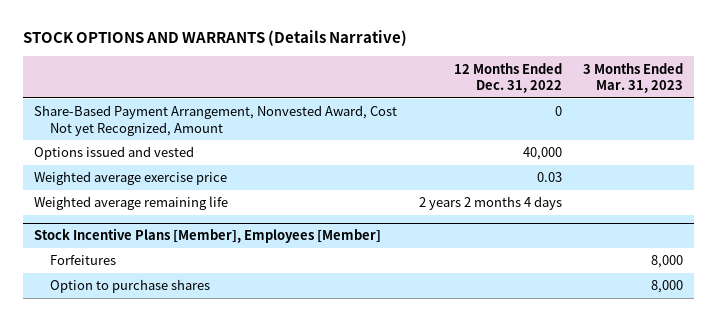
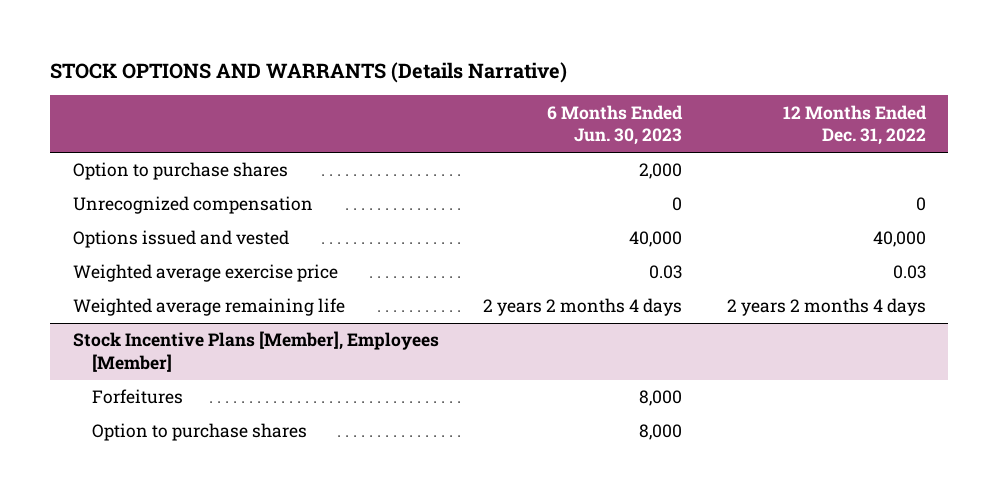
[583,62,684,93] 3 Months Ended Mar. 31, 2023 -> none
none -> [547,104,684,146] 6 Months Ended Jun. 30, 2023
none -> [72,162,288,181] Option to purchase shares
[33,105,397,136] Share-Based Payment Arrangement, Nonvested Award, Cost Not yet Recognized, Amount -> [72,196,313,215] Unrecognized compensation

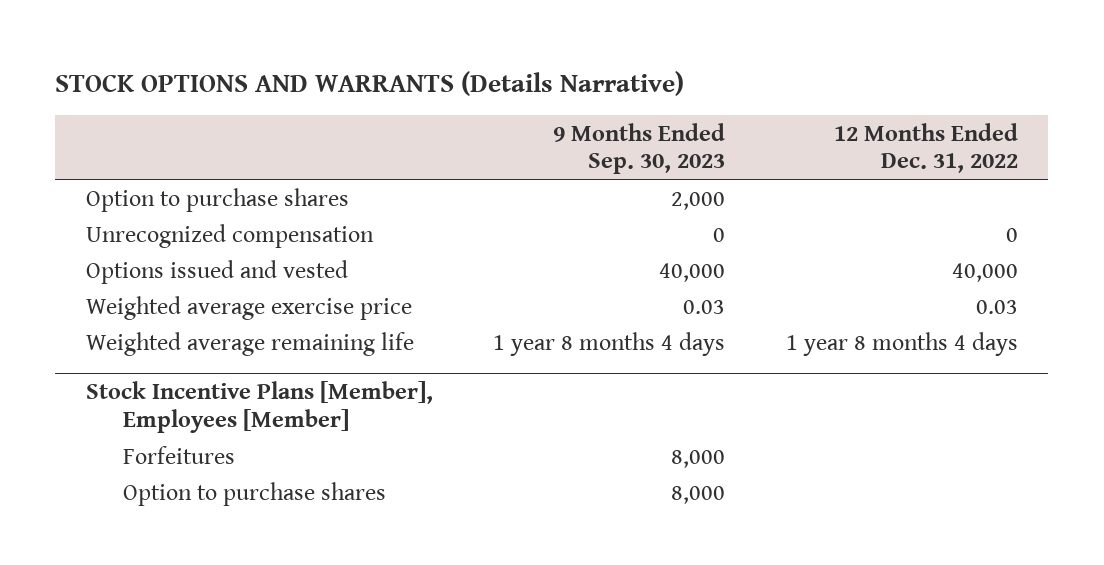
[547,104,684,146] 6 Months Ended Jun. 30, 2023 -> none
none -> [553,122,726,175] 9 Months Ended Sep. 30, 2023
[726,298,926,317] 2 years 2 months 4 days -> [786,331,1019,356] 1 year 8 months 4 days

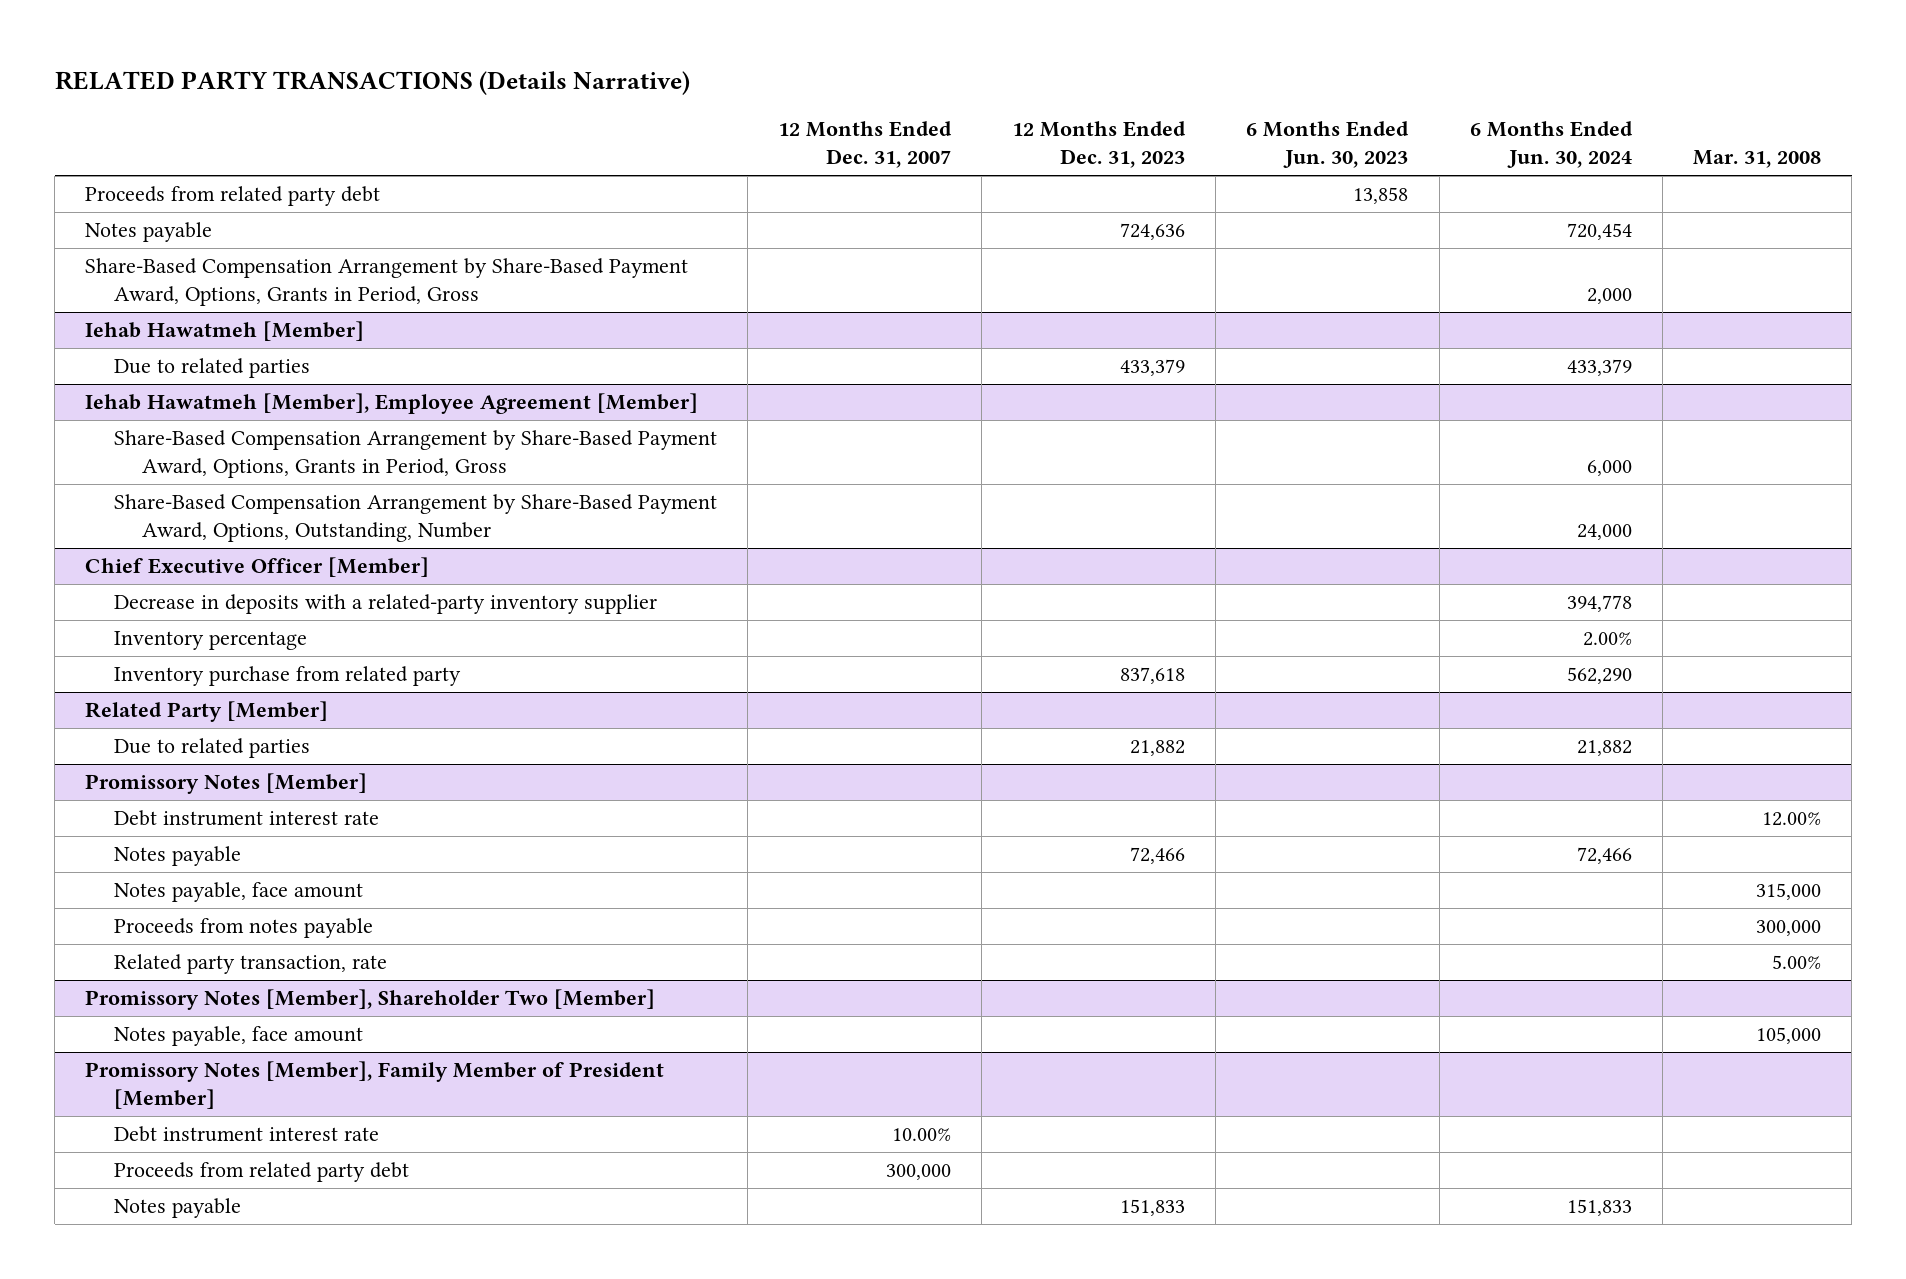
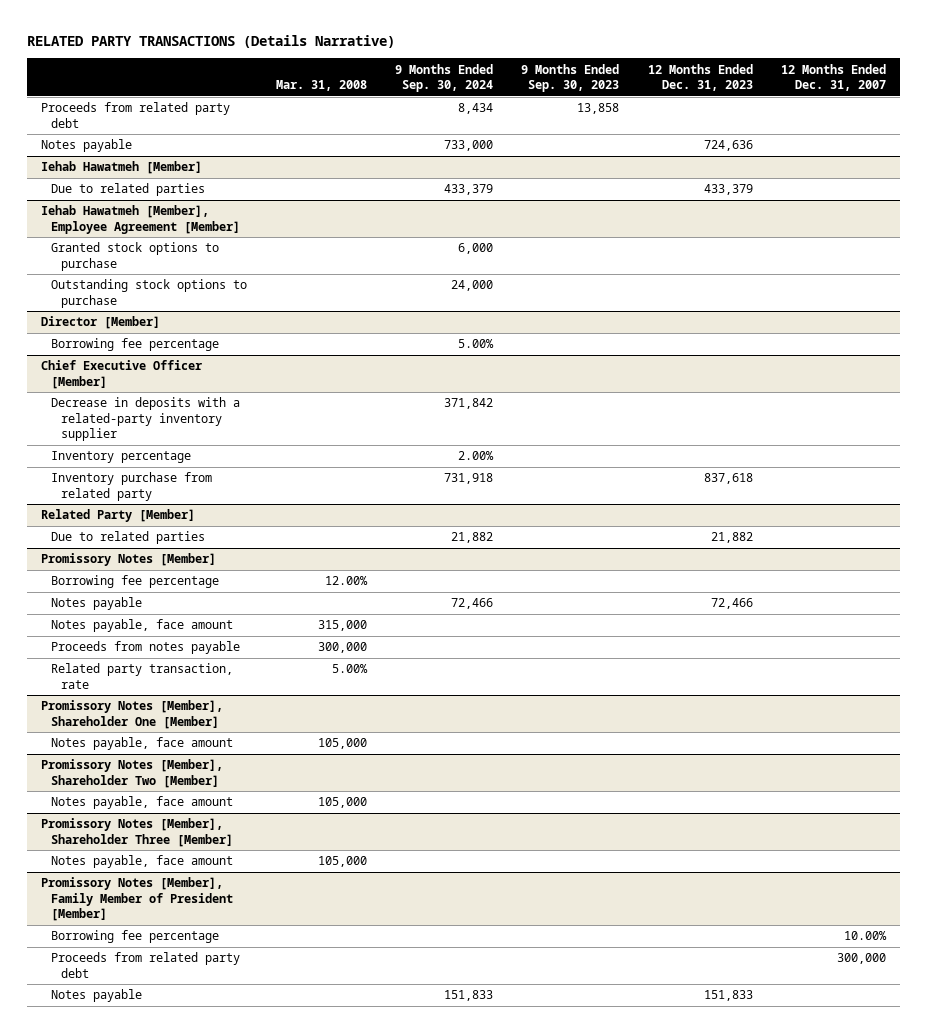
[1246,121,1410,169] 6 Months Ended Jun. 30, 2023 -> none
[1469,121,1633,169] 6 Months Ended Jun. 30, 2024 -> none
none -> [395,63,494,93] 9 Months Ended Sep. 30, 2024
none -> [521,63,620,93] 9 Months Ended Sep. 30, 2023
[85,258,689,307] Share-Based Compensation Arrangement by Share-Based Payment Award, Options, Grants in Period, Gross -> none
[113,430,717,479] Share-Based Compensation Arrangement by Share-Based Payment Award, Options, Grants in Period, Gross -> [51,242,220,271] Granted stock options to purchase
[113,494,717,543] Share-Based Compensation Arrangement by Share-Based Payment Award, Options, Outstanding, Number -> [51,279,248,308] Outstanding stock options to purchase
none -> [41,316,161,330] Director [Member]
none -> [51,338,220,352] Borrowing fee percentage
[113,810,379,827] Debt instrument interest rate -> [51,575,220,589] Borrowing fee percentage
none -> [41,700,224,729] Promissory Notes [Member], Shareholder One [Member]
none -> [51,737,234,751] Notes payable, face amount
none -> [41,818,234,847] Promissory Notes [Member], Shareholder Three [Member]
none -> [51,855,234,869] Notes payable, face amount
[113,1126,379,1143] Debt instrument interest rate -> [51,930,220,944] Borrowing fee percentage

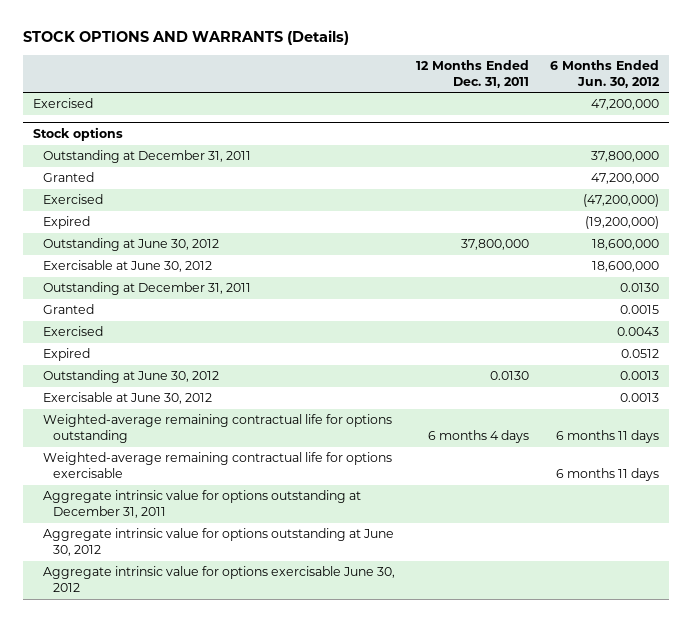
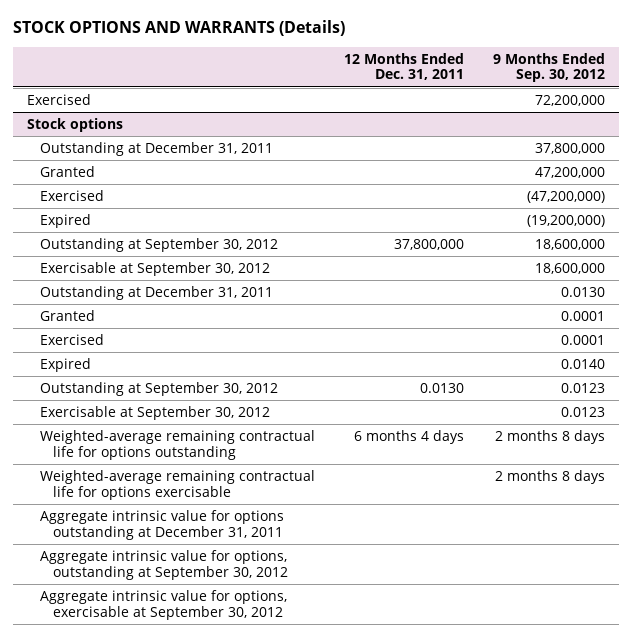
[549,59,660,88] 6 Months Ended Jun. 30, 2012 -> none
none -> [492,52,605,83] 9 Months Ended Sep. 30, 2012
[43,238,220,252] Outstanding at June 30, 2012 -> [39,237,278,252] Outstanding at September 30, 2012
[43,260,213,273] Exercisable at June 30, 2012 -> [39,261,270,276] Exercisable at September 30, 2012
[43,370,220,384] Outstanding at June 30, 2012 -> [39,381,278,396] Outstanding at September 30, 2012
[43,392,213,405] Exercisable at June 30, 2012 -> [39,405,270,420] Exercisable at September 30, 2012
[43,528,395,557] Aggregate intrinsic value for options outstanding at June 30, 2012 -> [39,549,288,580] Aggregate intrinsic value for options, outstanding at September 30, 2012
[43,566,396,593] Aggregate intrinsic value for options exercisable June 30, 2012 -> [39,589,287,620] Aggregate intrinsic value for options, exercisable at September 30, 2012

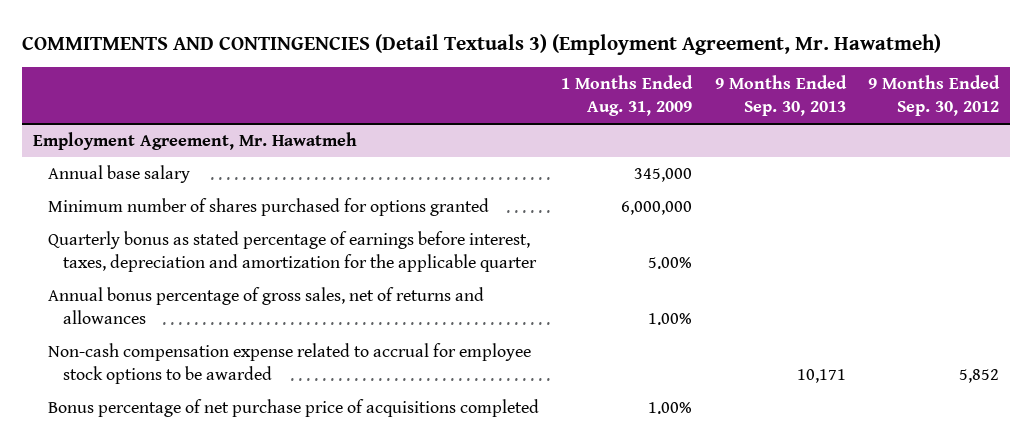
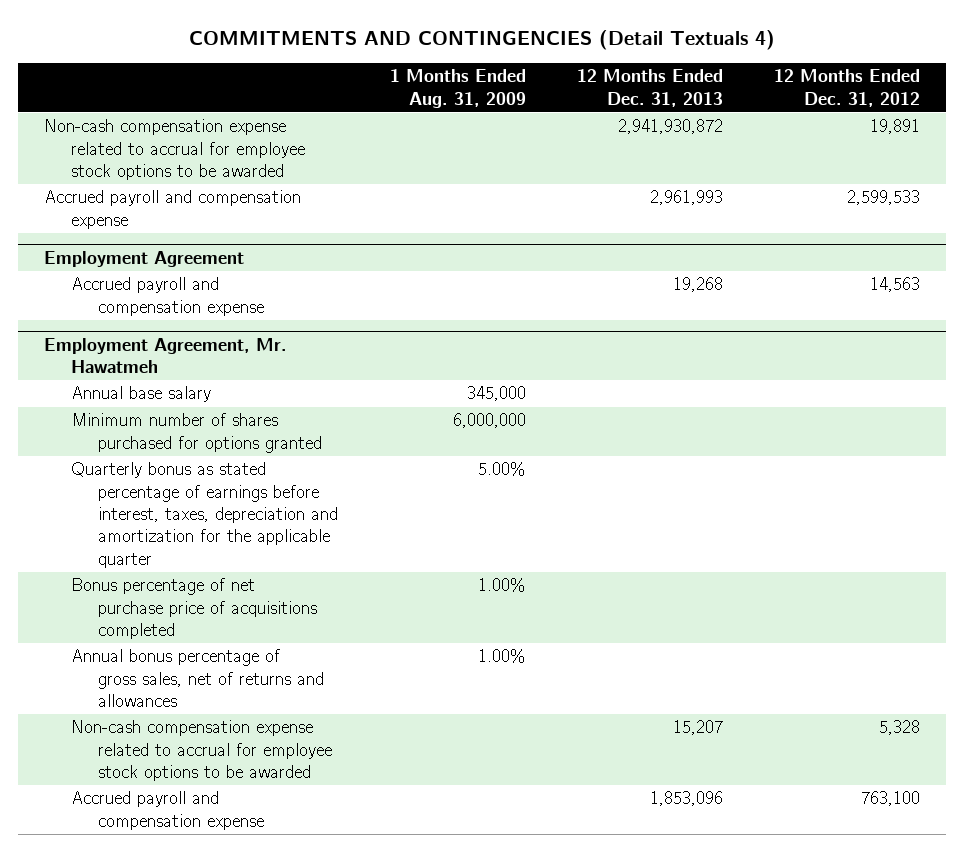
[21,33,941,55] COMMITMENTS AND CONTINGENCIES (Detail Textuals 3) (Employment Agreement, Mr. Hawatmeh) -> [189,30,776,51] COMMITMENTS AND CONTINGENCIES (Detail Textuals 4)
[714,75,847,117] 9 Months Ended Sep. 30, 2013 -> none
[867,75,1000,117] 9 Months Ended Sep. 30, 2012 -> none
none -> [577,69,724,107] 12 Months Ended Dec. 31, 2013
none -> [774,69,921,107] 12 Months Ended Dec. 31, 2012
none -> [43,119,305,181] Non-cash compensation expense related to accrual for employee stock options to be awarded
none -> [43,190,301,229] Accrued payroll and compensation expense
none -> [43,250,244,267] Employment Agreement
none -> [70,277,265,316] Accrued payroll and compensation expense
[48,399,540,418] Bonus percentage of net purchase price of acquisitions completed -> [70,578,318,640] Bonus percentage of net purchase price of acquisitions completed
none -> [70,791,265,830] Accrued payroll and compensation expense

